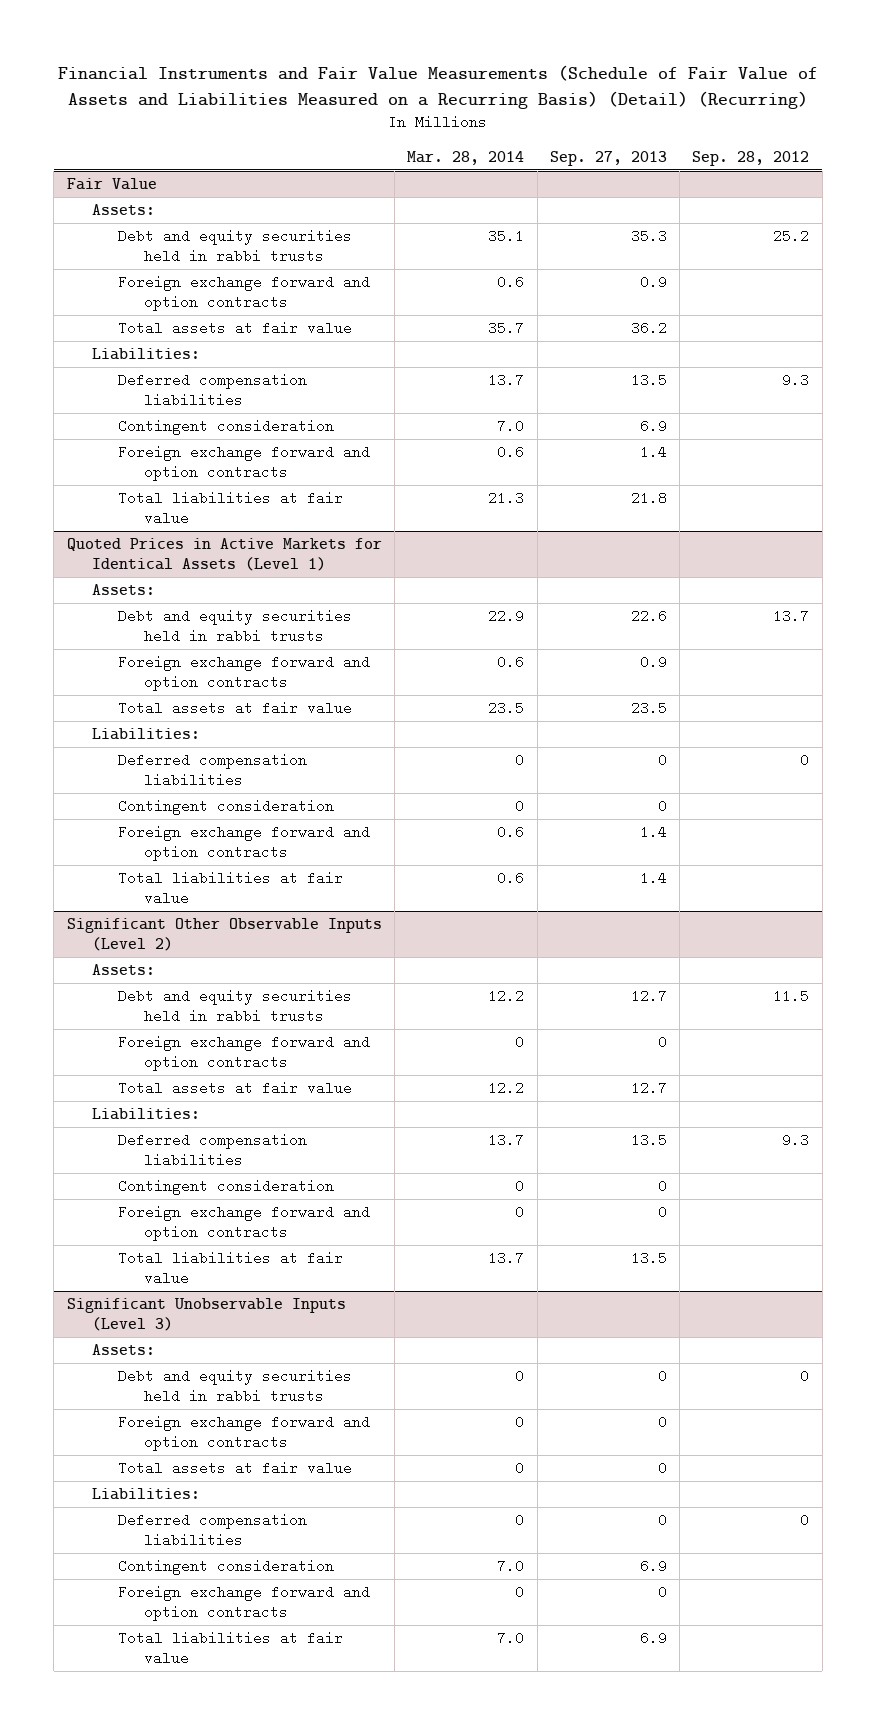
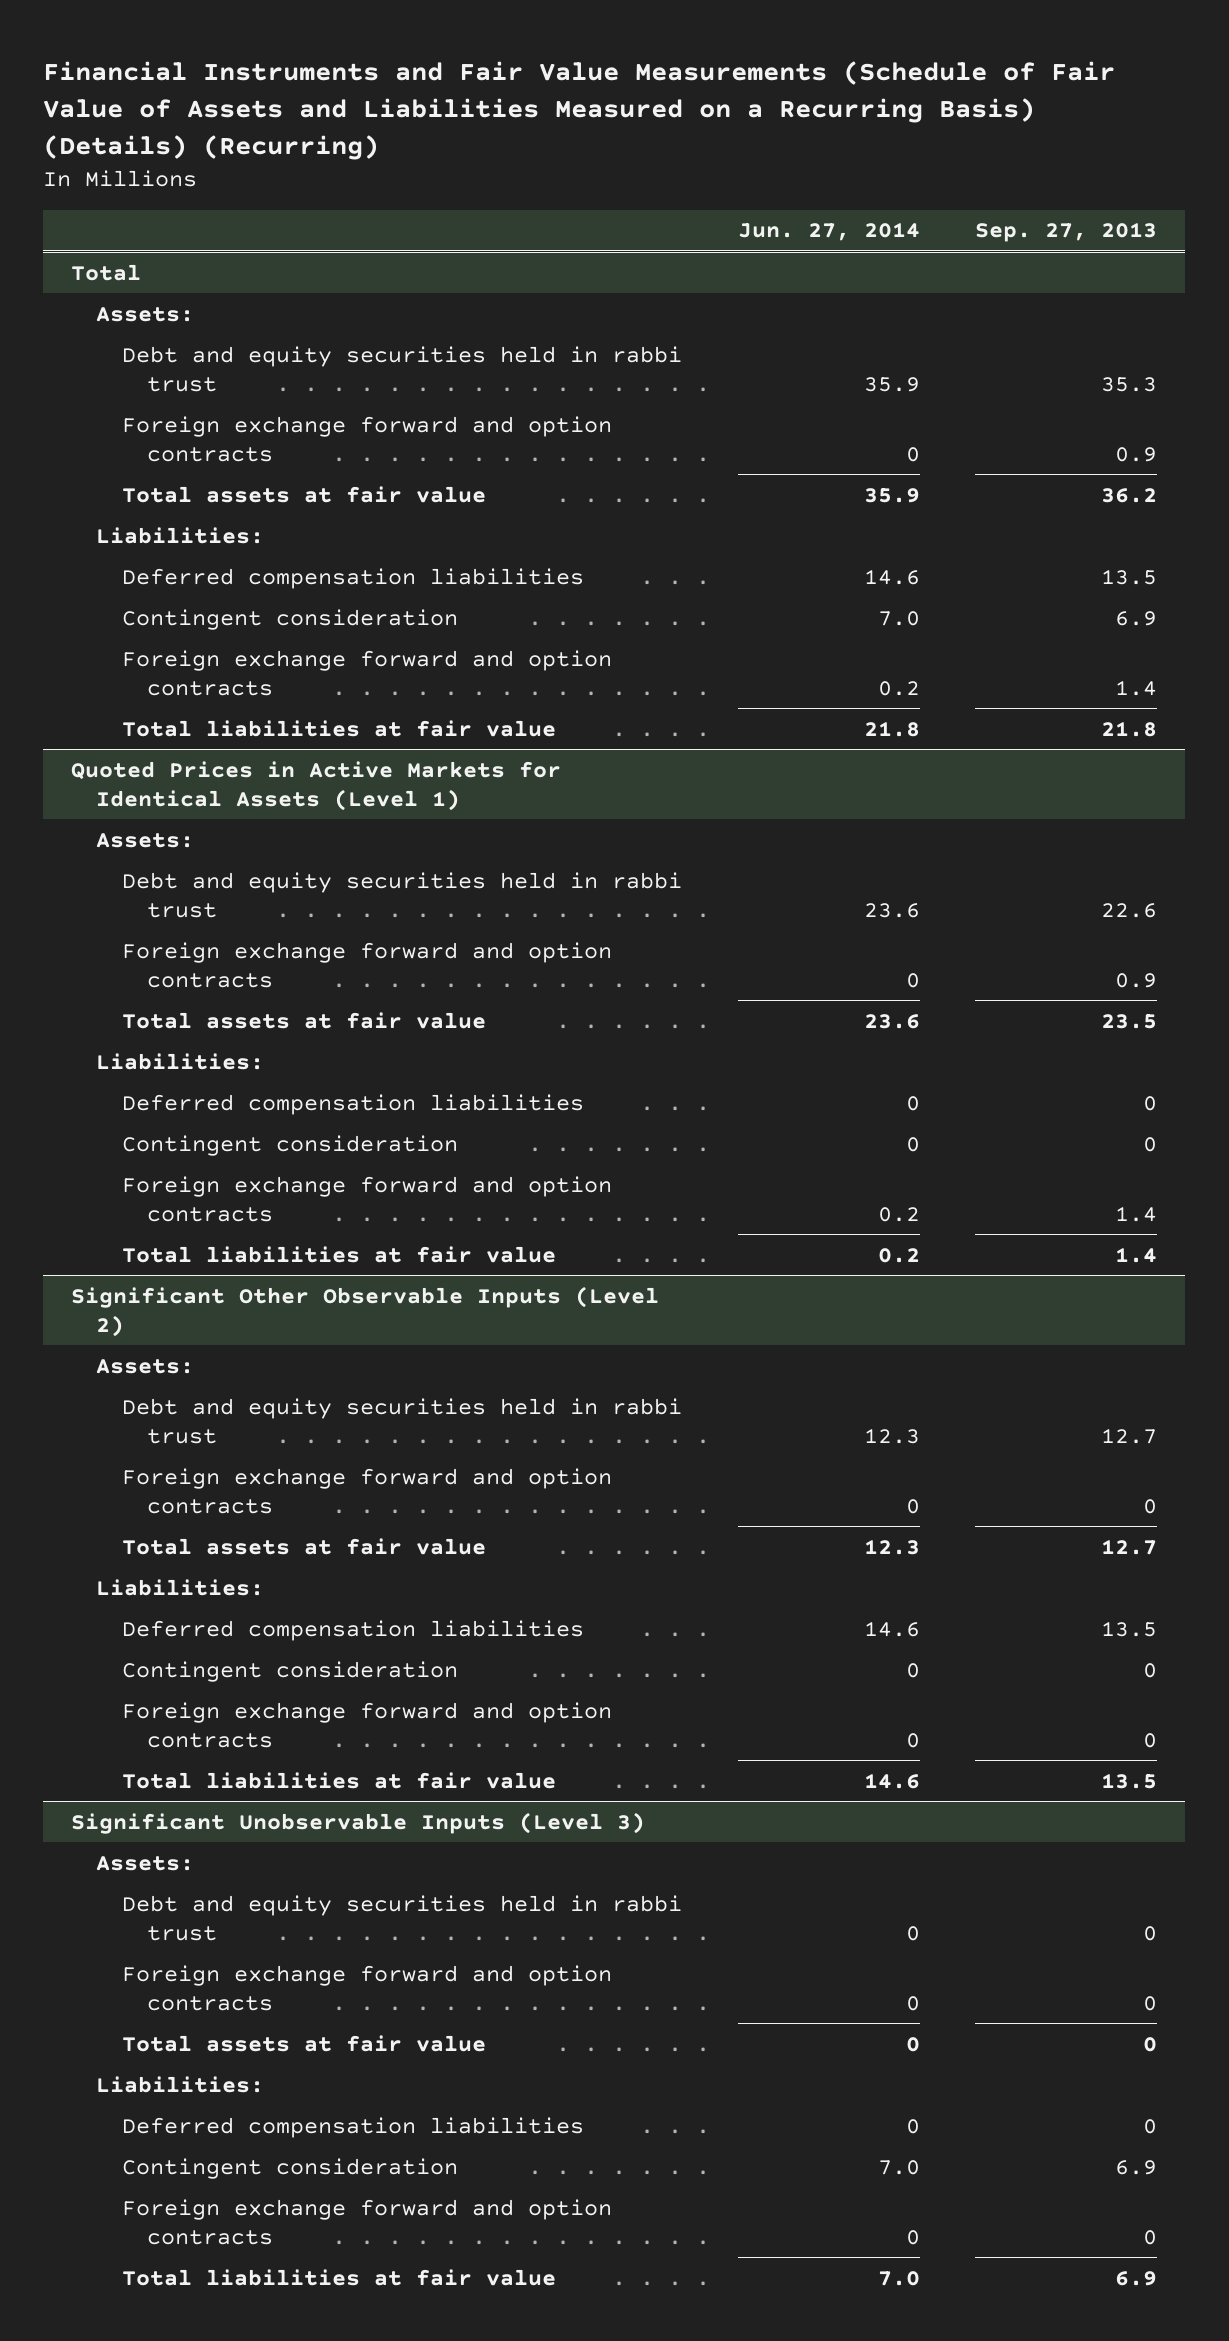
[58,65,819,109] Financial Instruments and Fair Value Measurements (Schedule of Fair Value of Assets and Liabilities Measured on a Recurring Basis) (Detail) (Recurring) -> [43,61,1116,160] Financial Instruments and Fair Value Measurements (Schedule of Fair Value of Assets and Liabilities Measured on a Recurring Basis) (Details) (Recurring)
[407,150,525,165] Mar. 28, 2014 -> none
[692,150,810,166] Sep. 28, 2012 -> none
none -> [737,222,920,242] Jun. 27, 2014
[66,178,157,191] Fair Value -> none
none -> [71,263,142,281] Total
[118,229,353,263] Debt and equity securities held in rabbi trusts -> [121,345,682,392] Debt and equity securities held in rabbi trust
[118,609,353,643] Debt and equity securities held in rabbi trusts -> [121,871,682,918] Debt and equity securities held in rabbi trust
[118,989,353,1023] Debt and equity securities held in rabbi trusts -> [121,1397,682,1444] Debt and equity securities held in rabbi trust
[118,1369,353,1403] Debt and equity securities held in rabbi trusts -> [121,1894,682,1941] Debt and equity securities held in rabbi trust

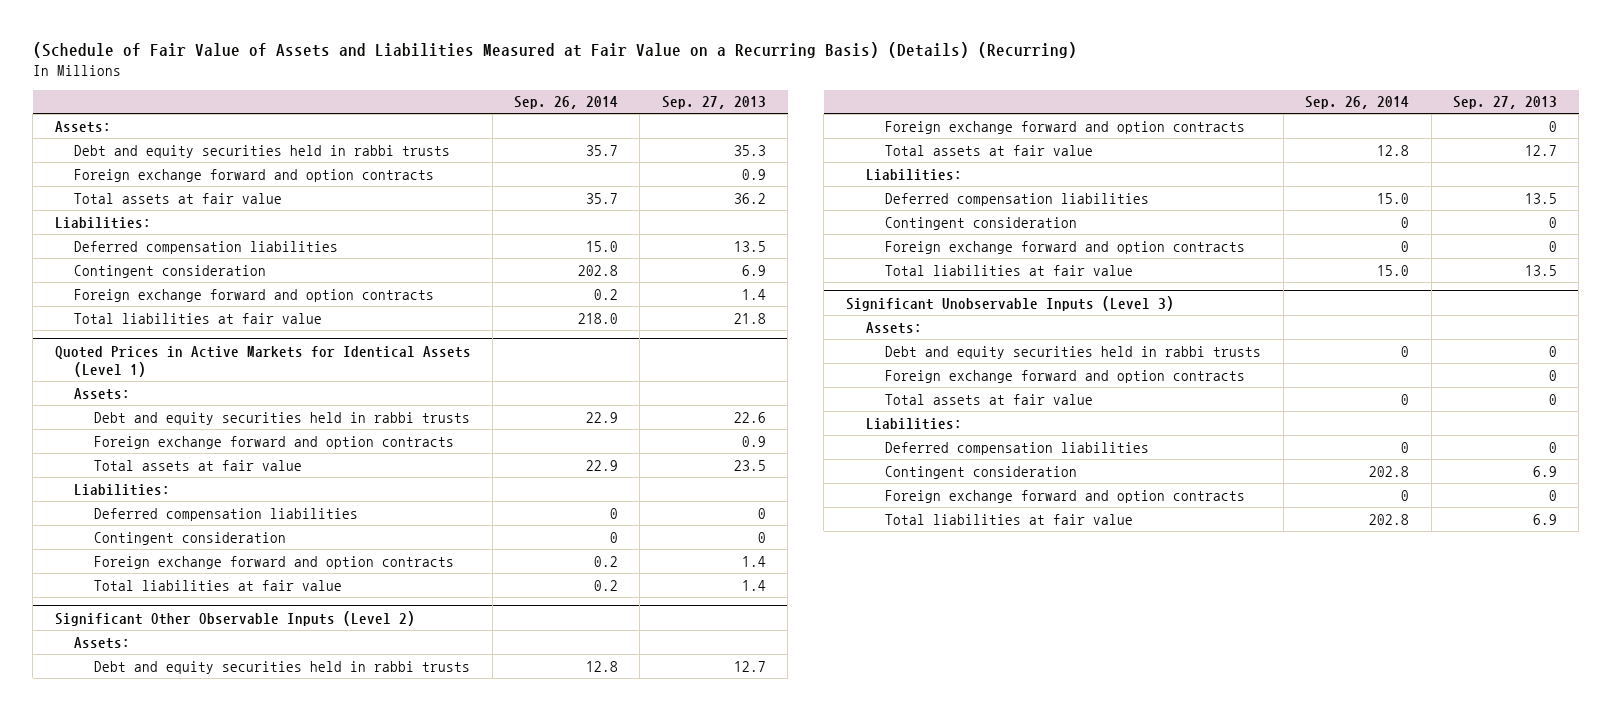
[43,61,1116,160] Financial Instruments and Fair Value Measurements (Schedule of Fair Value of Assets and Liabilities Measured on a Recurring Basis) (Details) (Recurring) -> [32,42,1077,59] (Schedule of Fair Value of Assets and Liabilities Measured at Fair Value on a Recurring Basis) (Details) (Recurring)
[737,222,920,242] Jun. 27, 2014 -> none
none -> [514,96,619,110] Sep. 26, 2014
[71,263,142,281] Total -> none
[121,345,682,392] Debt and equity securities held in rabbi trust -> [74,144,451,158] Debt and equity securities held in rabbi trusts
[121,871,682,918] Debt and equity securities held in rabbi trust -> [94,411,471,425] Debt and equity securities held in rabbi trusts
[121,1397,682,1444] Debt and equity securities held in rabbi trust -> [94,660,471,674] Debt and equity securities held in rabbi trusts
[121,1894,682,1941] Debt and equity securities held in rabbi trust -> [885,345,1262,359] Debt and equity securities held in rabbi trusts

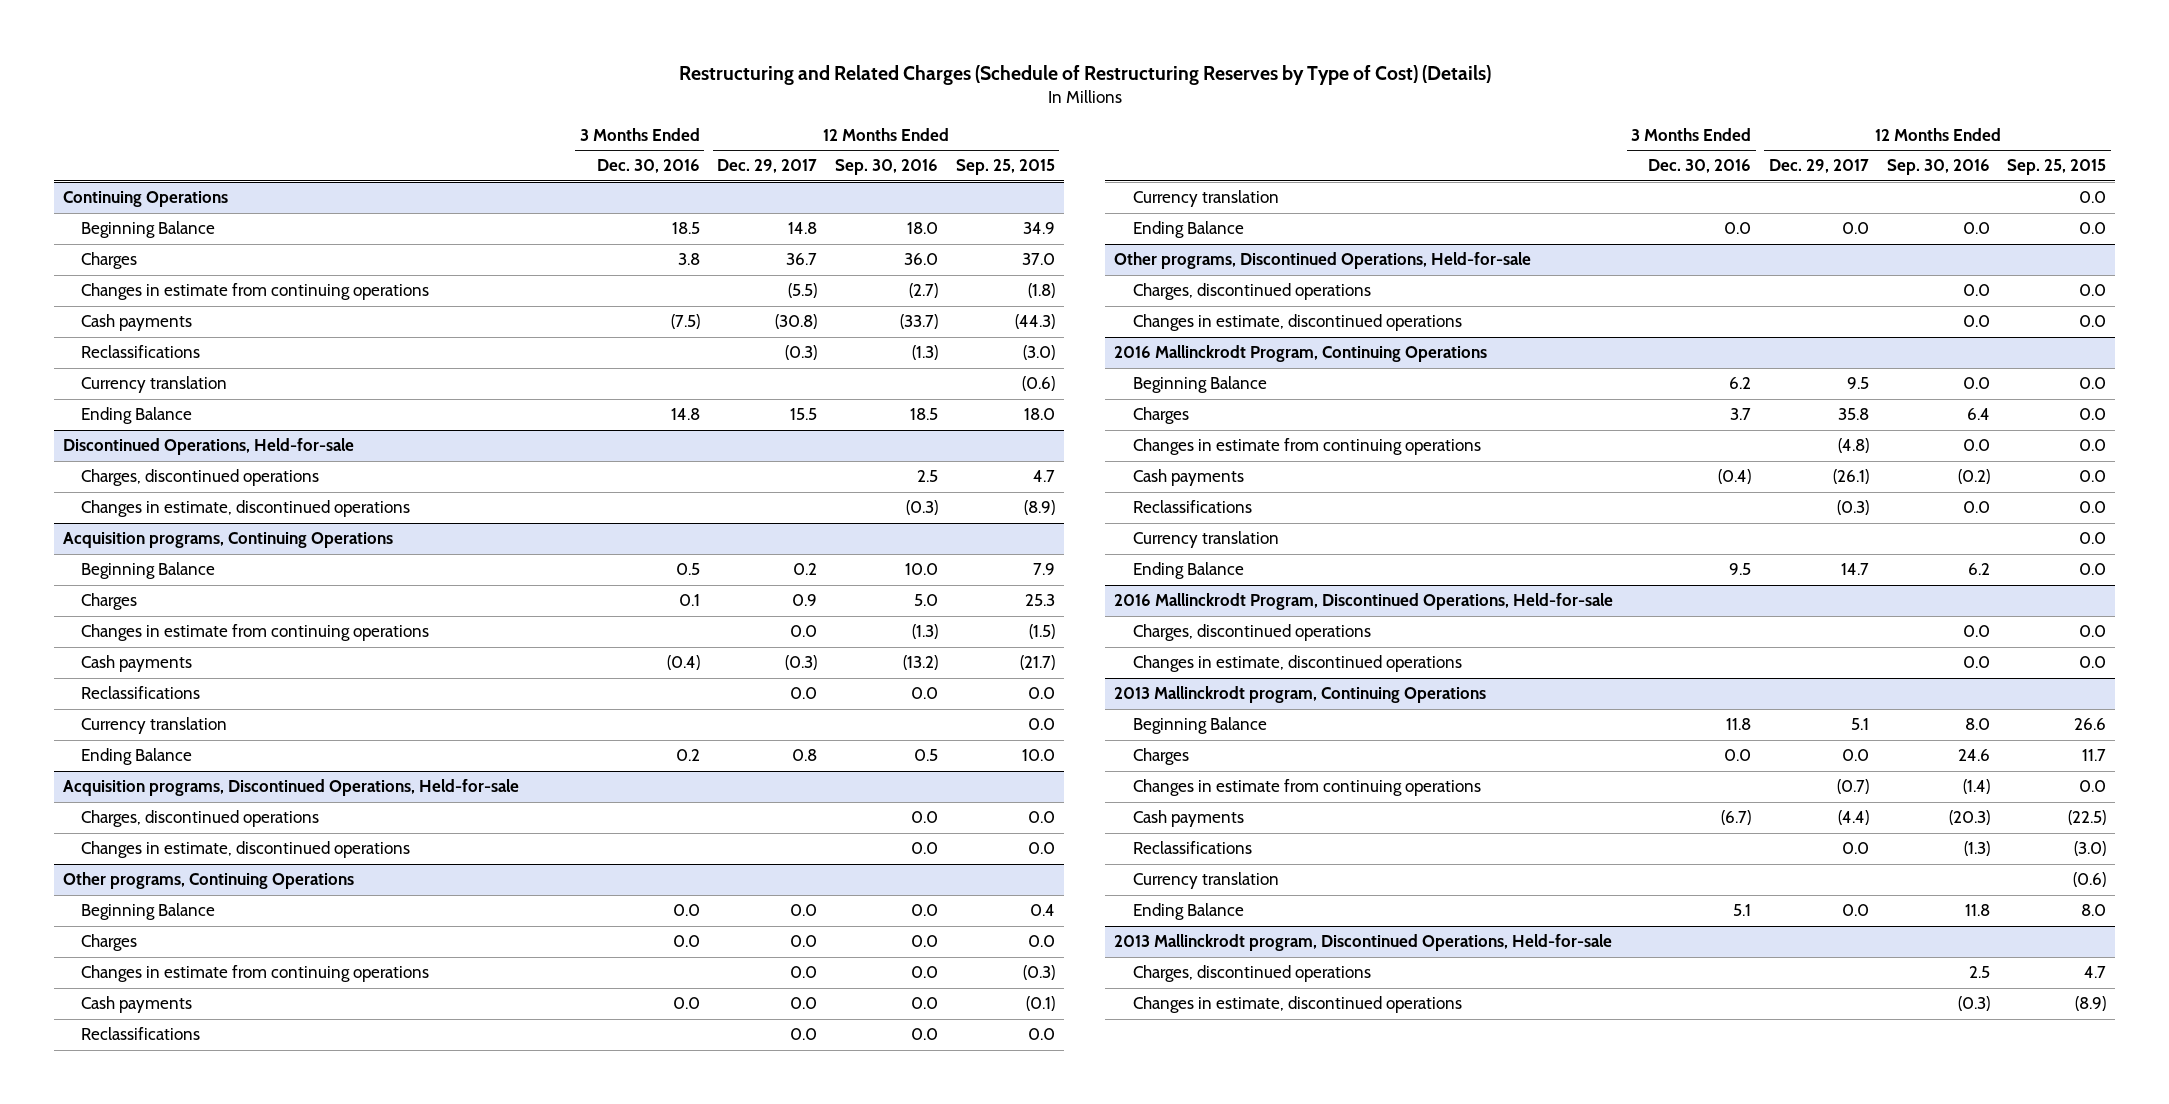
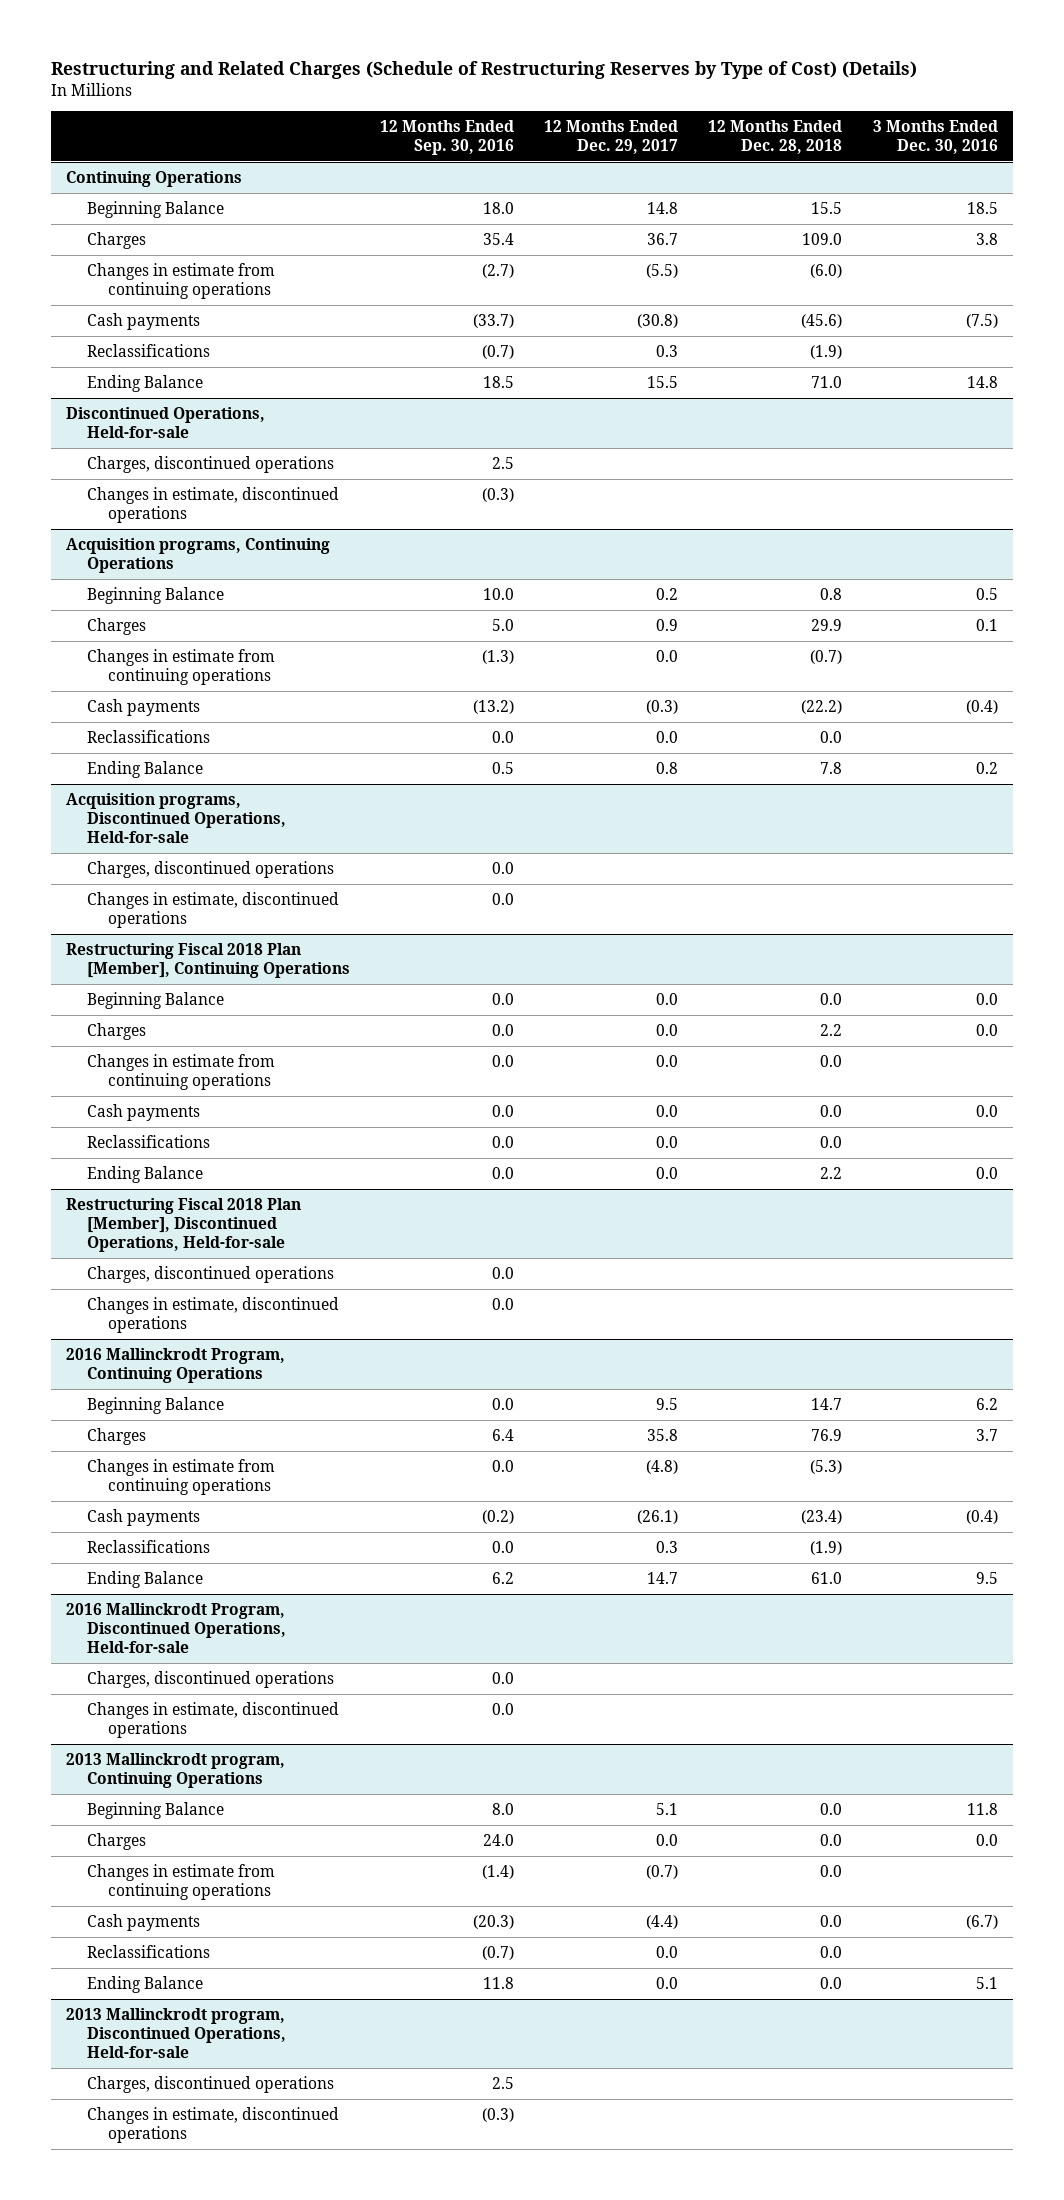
[955,159,1055,176] Sep. 25, 2015 -> none
none -> [708,119,843,154] 12 Months Ended Dec. 28, 2018
[903,253,938,266] 36.0 -> [483,233,515,246] 35.4
[80,376,227,394] Currency translation -> none
[785,345,818,361] (0.3) -> [656,345,679,358] 0.3
[911,345,938,361] (1.3) -> [482,345,515,360] (0.7)
[80,717,227,735] Currency translation -> none
[62,872,354,890] Other programs, Continuing Operations -> none
none -> [66,943,350,978] Restructuring Fiscal 2018 Plan [Member], Continuing Operations
[1132,190,1279,208] Currency translation -> none
[1114,252,1532,270] Other programs, Discontinued Operations, Held-for-sale -> none
none -> [66,1198,302,1252] Restructuring Fiscal 2018 Plan [Member], Discontinued Operations, Held-for-sale
[1132,531,1279,549] Currency translation -> none
[1836,500,1869,516] (0.3) -> [656,1541,679,1554] 0.3
[1957,749,1990,762] 24.6 -> [483,1834,515,1847] 24.0
[1132,872,1279,890] Currency translation -> none
[1963,841,1990,857] (1.3) -> [482,1946,515,1961] (0.7)

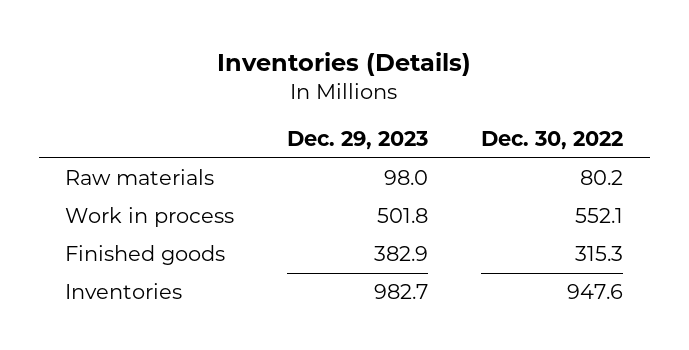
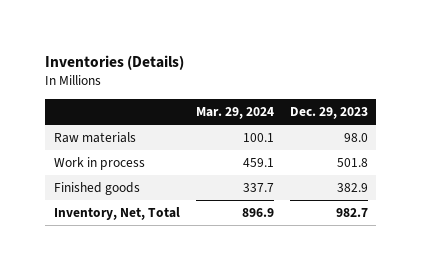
[481,131,624,151] Dec. 30, 2022 -> none
none -> [195,106,274,119] Mar. 29, 2024
[65,283,183,300] Inventories -> [53,207,180,221] Inventory, Net, Total

